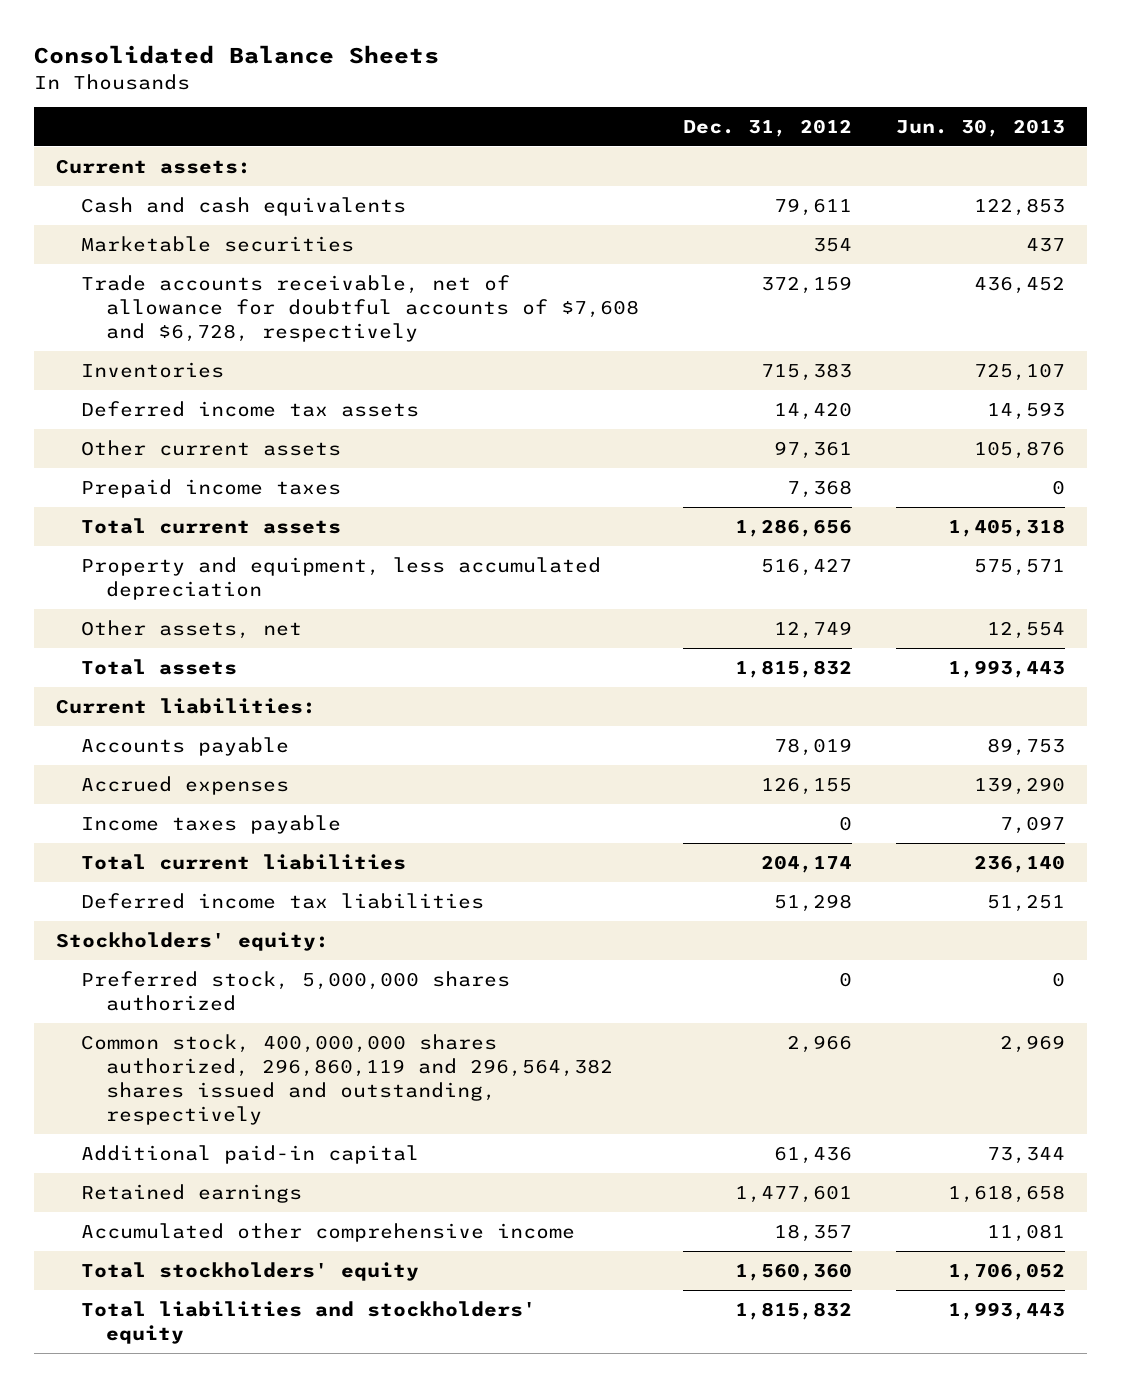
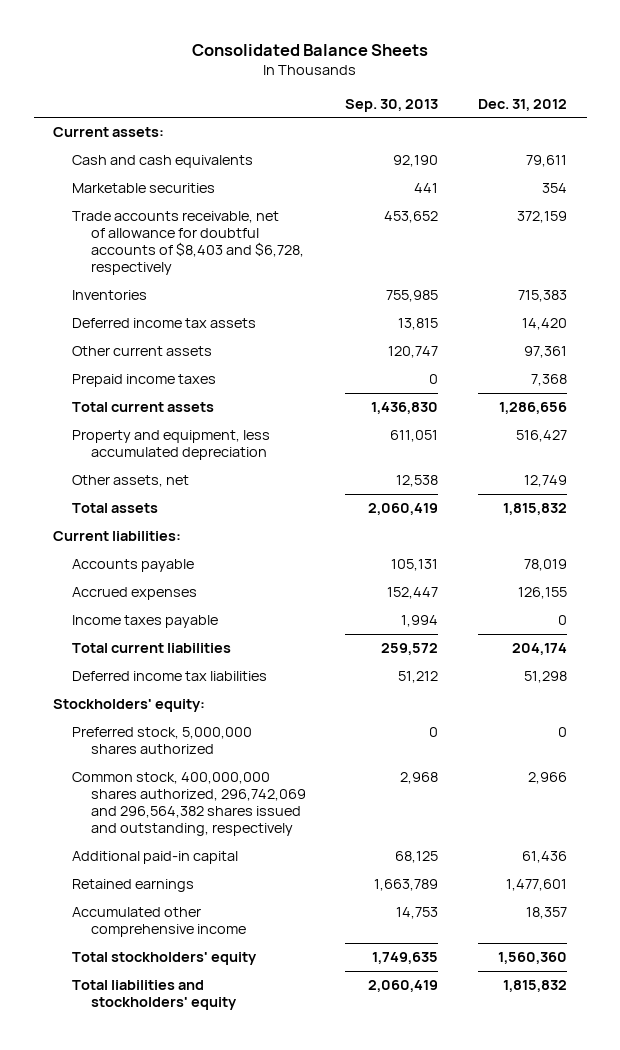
[896,119,1066,138] Jun. 30, 2013 -> none
none -> [345,98,439,112] Sep. 30, 2013
[81,274,640,342] Trade accounts receivable, net of allowance for doubtful accounts of $7,608 and $6,728, respectively -> [71,211,304,276] Trade accounts receivable, net of allowance for doubtful accounts of $8,403 and $6,728, respectively
[81,1033,614,1125] Common stock, 400,000,000 shares authorized, 296,860,119 and 296,564,382 shares issued and outstanding, respectively -> [71,772,306,837] Common stock, 400,000,000 shares authorized, 296,742,069 and 296,564,382 shares issued and outstanding, respectively

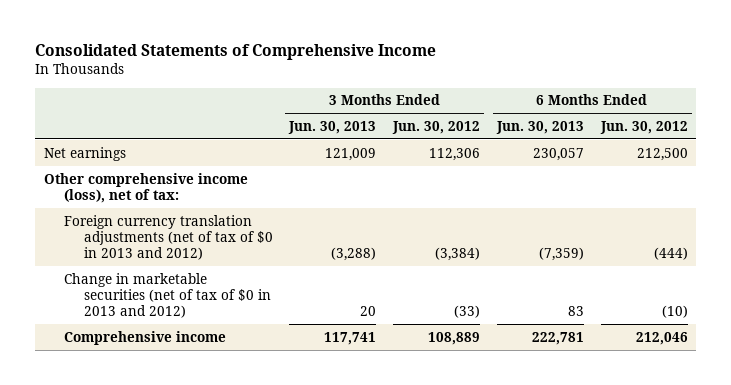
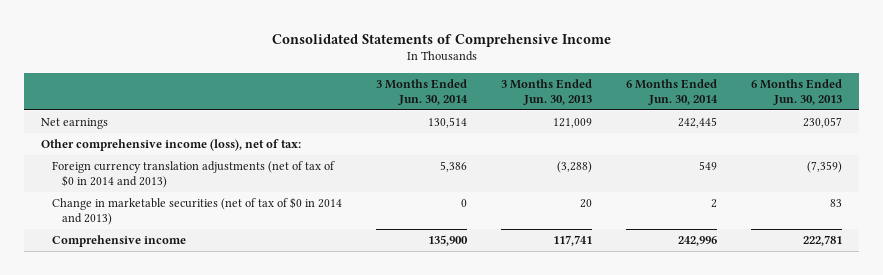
[392,120,481,134] Jun. 30, 2012 -> none
[599,120,688,134] Jun. 30, 2012 -> none
none -> [375,78,468,105] 3 Months Ended Jun. 30, 2014
none -> [625,78,718,105] 6 Months Ended Jun. 30, 2014
[63,214,273,260] Foreign currency translation adjustments (net of tax of $0 in 2013 and 2012) -> [51,160,335,189] Foreign currency translation adjustments (net of tax of $0 in 2014 and 2013)
[63,272,271,318] Change in marketable securities (net of tax of $0 in 2013 and 2012) -> [51,196,342,226] Change in marketable securities (net of tax of $0 in 2014 and 2013)

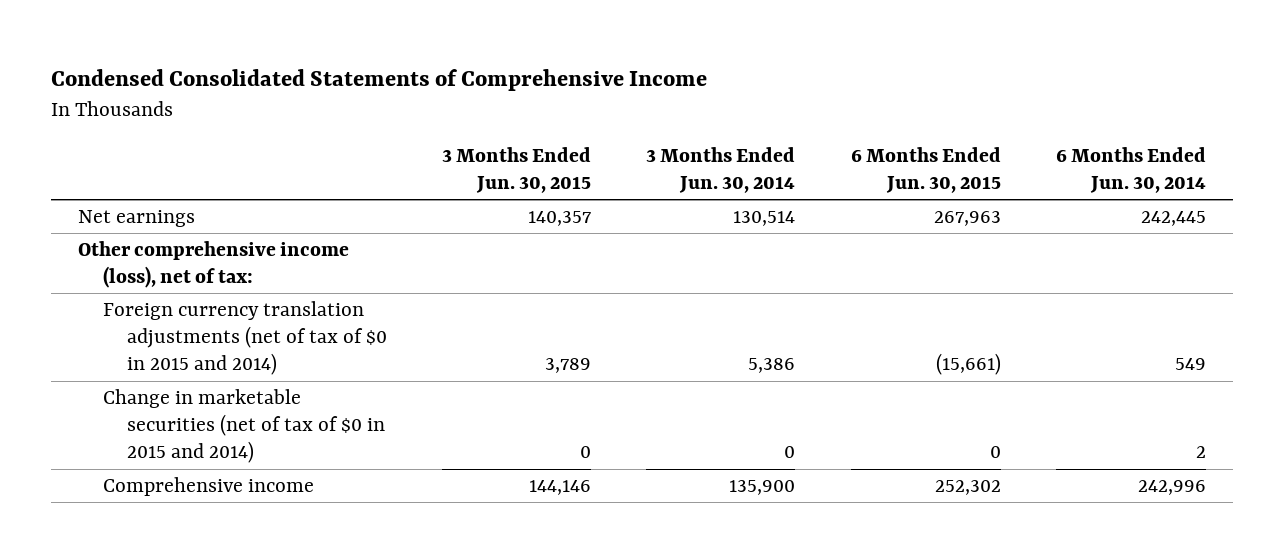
[271,33,611,47] Consolidated Statements of Comprehensive Income -> [50,68,707,91] Condensed Consolidated Statements of Comprehensive Income
[500,78,592,105] 3 Months Ended Jun. 30, 2013 -> none
[750,78,842,105] 6 Months Ended Jun. 30, 2013 -> none
none -> [442,146,592,193] 3 Months Ended Jun. 30, 2015
none -> [850,146,1001,193] 6 Months Ended Jun. 30, 2015
[51,160,335,189] Foreign currency translation adjustments (net of tax of $0 in 2014 and 2013) -> [102,301,388,376] Foreign currency translation adjustments (net of tax of $0 in 2015 and 2014)
[51,196,342,226] Change in marketable securities (net of tax of $0 in 2014 and 2013) -> [102,389,386,464] Change in marketable securities (net of tax of $0 in 2015 and 2014)

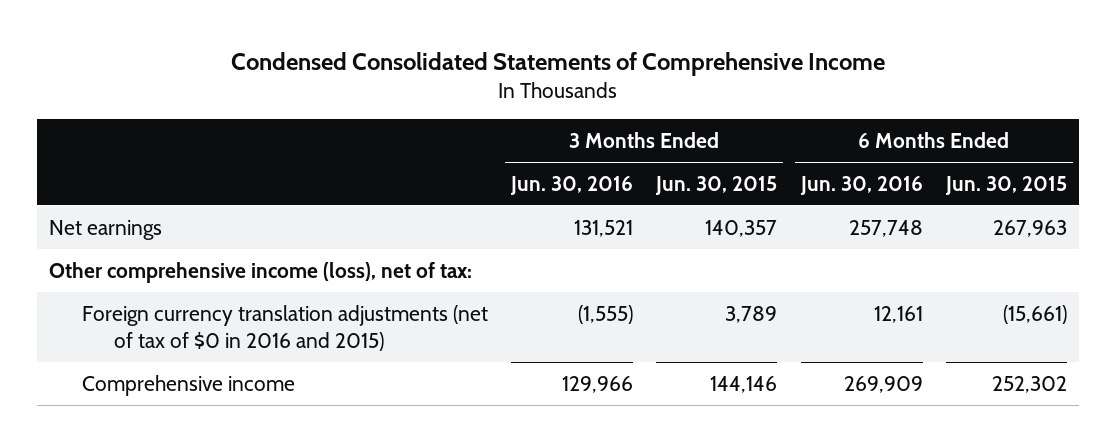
[646,146,796,193] 3 Months Ended Jun. 30, 2014 -> none
[1055,146,1206,193] 6 Months Ended Jun. 30, 2014 -> none
none -> [509,175,633,195] Jun. 30, 2016
none -> [799,175,923,195] Jun. 30, 2016
[102,389,386,464] Change in marketable securities (net of tax of $0 in 2015 and 2014) -> none
[102,301,388,376] Foreign currency translation adjustments (net of tax of $0 in 2015 and 2014) -> [81,304,488,351] Foreign currency translation adjustments (net of tax of $0 in 2016 and 2015)

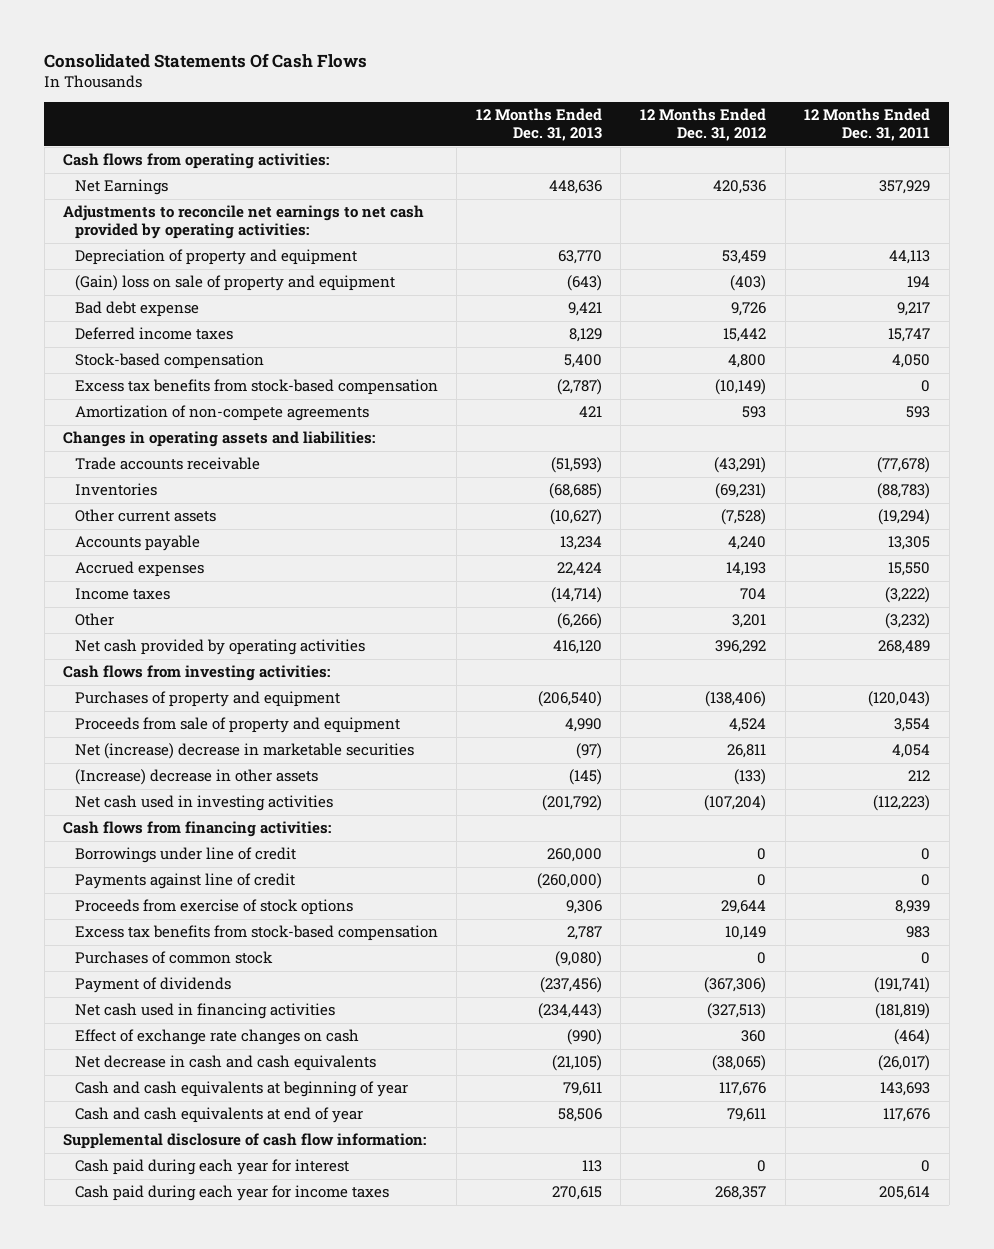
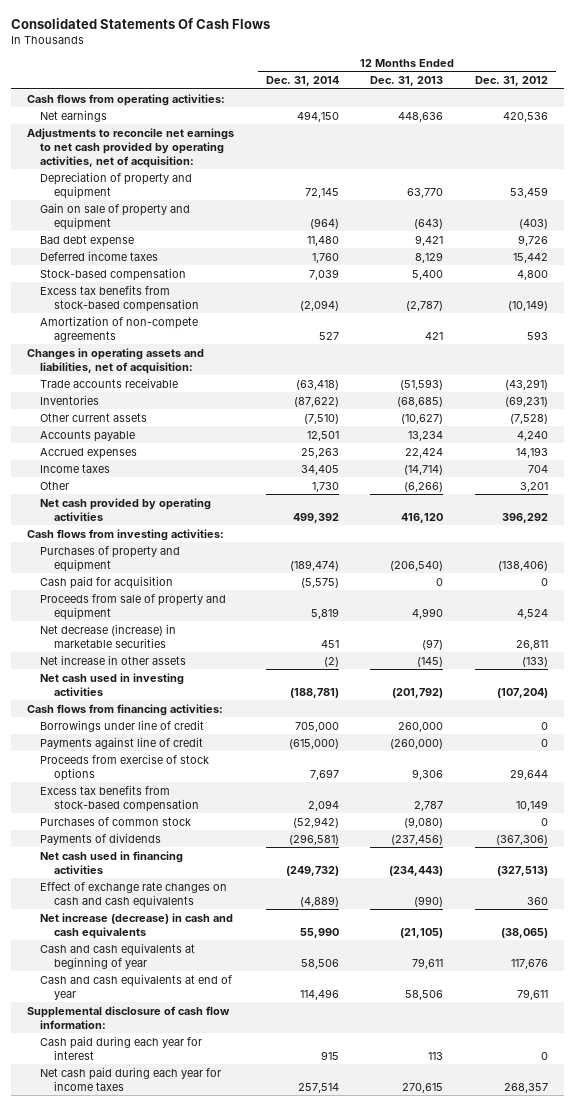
[804,108,931,142] 12 Months Ended Dec. 31, 2011 -> none
none -> [265,76,339,87] Dec. 31, 2014
[74,179,168,196] Net Earnings -> [40,109,108,122] Net earnings
[63,205,425,240] Adjustments to reconcile net earnings to net cash provided by operating activities: -> [27,127,235,168] Adjustments to reconcile net earnings to net cash provided by operating activities, net of acquisition:
[74,275,395,292] (Gain) loss on sale of property and equipment -> [40,202,191,230] Gain on sale of property and equipment
[63,431,376,448] Changes in operating assets and liabilities: -> [27,347,205,374] Changes in operating assets and liabilities, net of acquisition:
none -> [40,575,174,589] Cash paid for acquisition
[74,743,414,760] Net (increase) decrease in marketable securities -> [40,623,177,648] Net decrease (increase) in marketable securities
[74,769,318,786] (Increase) decrease in other assets -> [40,654,187,665] Net increase in other assets
[74,977,231,994] Payment of dividends -> [40,832,162,845] Payments of dividends
[74,1029,359,1046] Effect of exchange rate changes on cash -> [40,881,228,908] Effect of exchange rate changes on cash and cash equivalents
[74,1055,376,1072] Net decrease in cash and cash equivalents -> [40,912,234,939] Net increase (decrease) in cash and cash equivalents
[74,1185,389,1202] Cash paid during each year for income taxes -> [40,1066,222,1091] Net cash paid during each year for income taxes

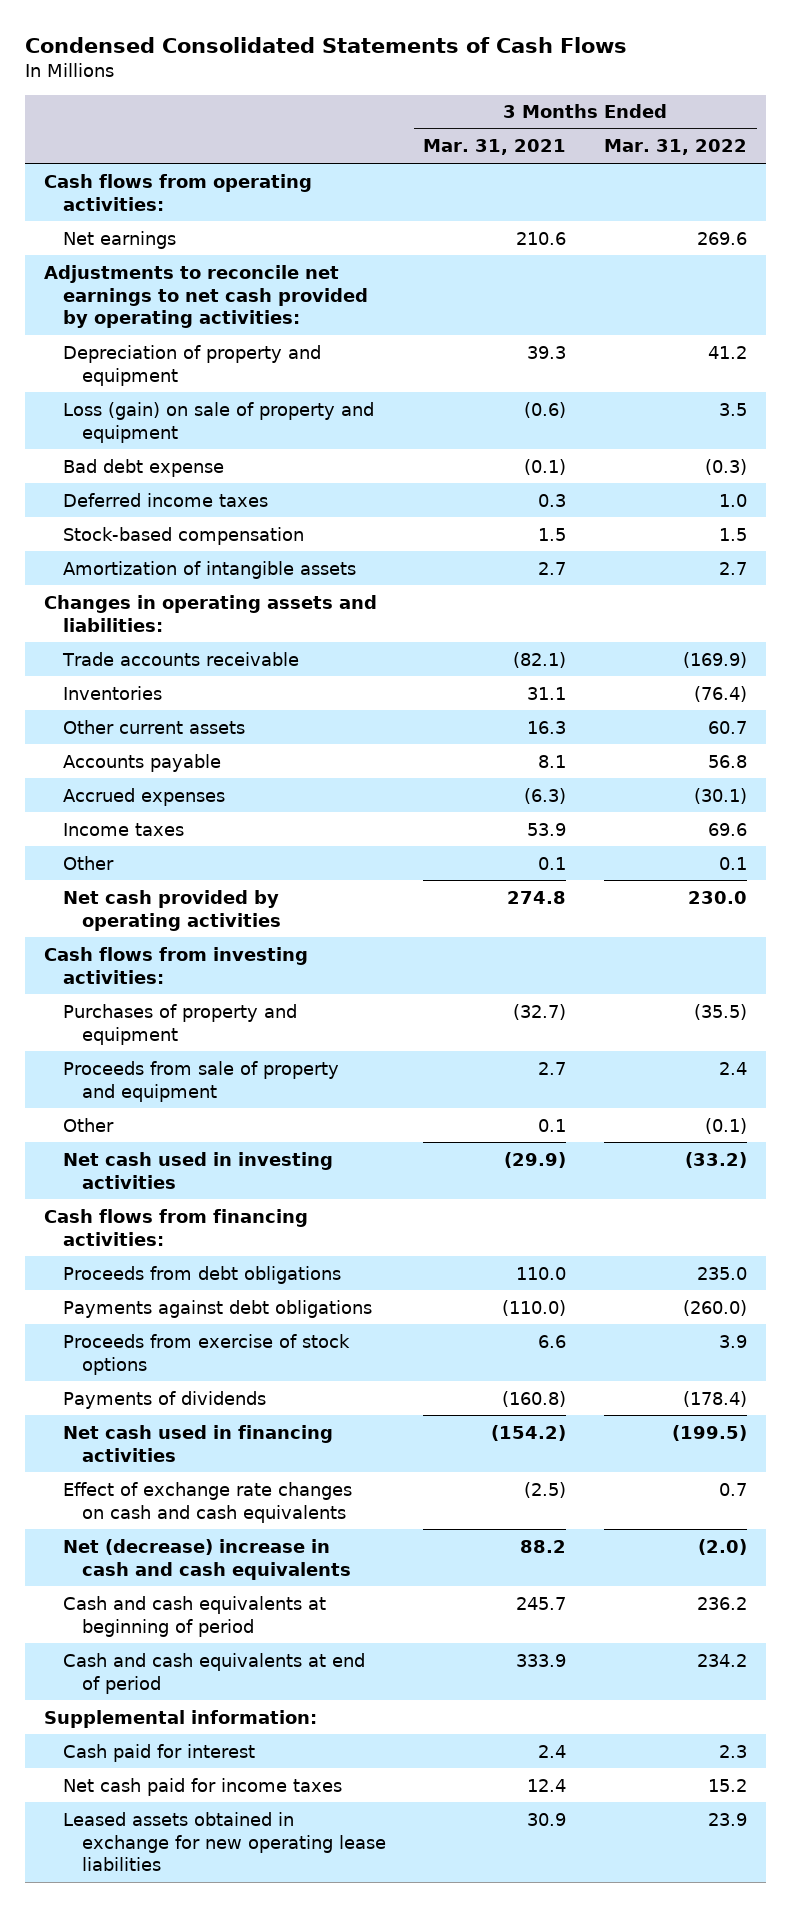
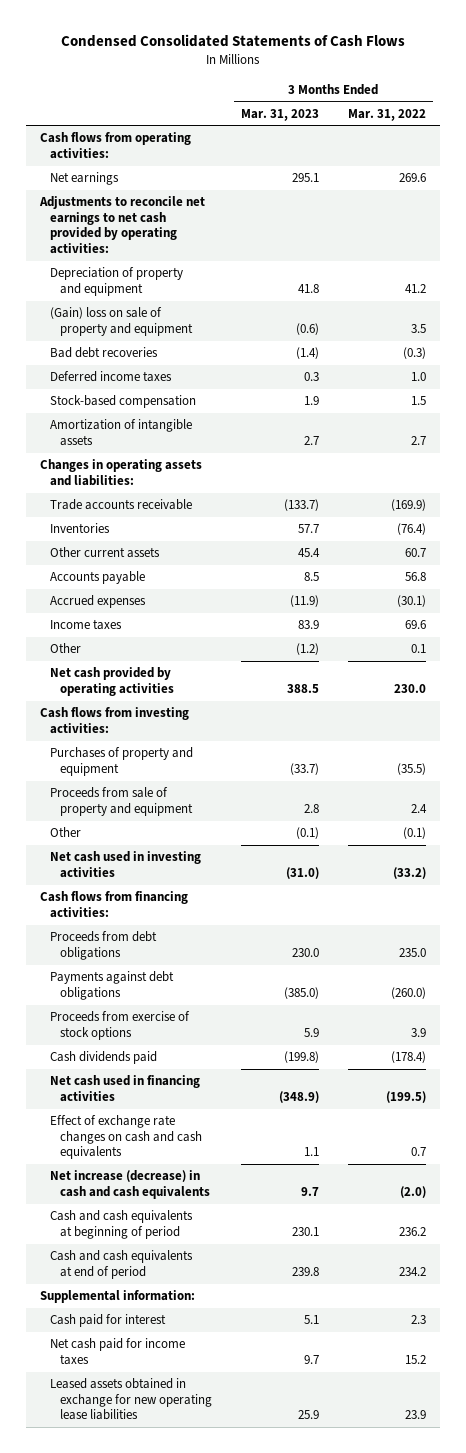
[423,139,567,156] Mar. 31, 2021 -> none
none -> [240,108,319,121] Mar. 31, 2023
[62,401,374,443] Loss (gain) on sale of property and equipment -> [50,307,194,336] (Gain) loss on sale of property and equipment
[62,458,224,477] Bad debt expense -> [50,347,159,359] Bad debt recoveries
[62,1390,266,1409] Payments of dividends -> [50,1051,158,1065] Cash dividends paid
[62,1538,351,1580] Net (decrease) increase in cash and cash equivalents -> [50,1170,211,1199] Net increase (decrease) in cash and cash equivalents

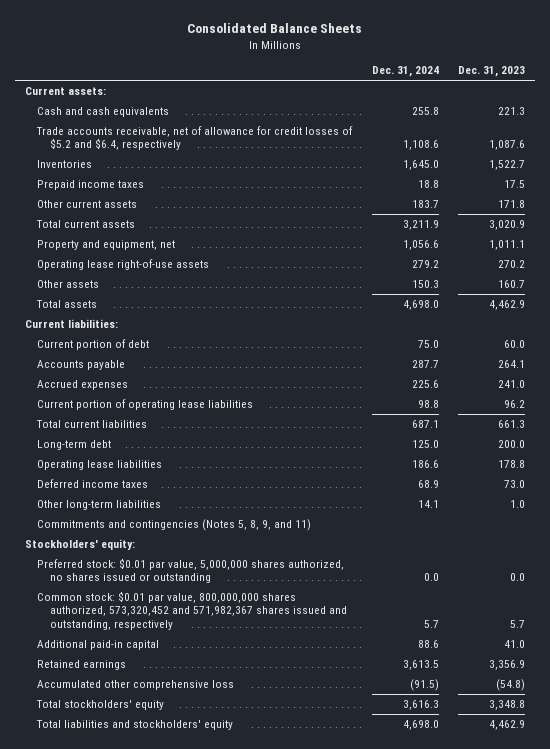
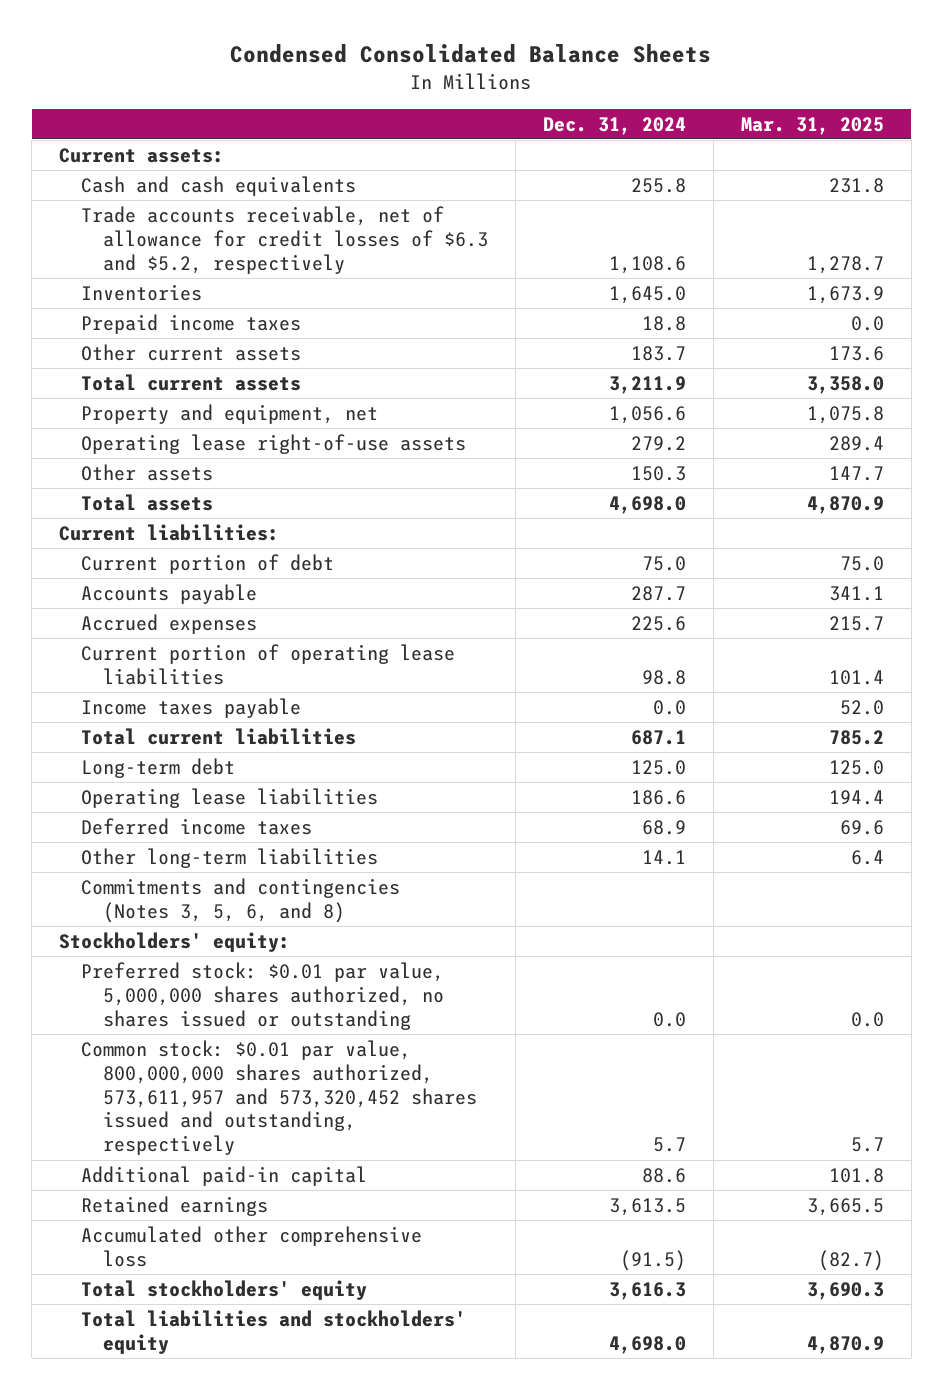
[187,23,363,34] Consolidated Balance Sheets -> [230,44,712,64] Condensed Consolidated Balance Sheets
[458,66,526,78] Dec. 31, 2023 -> none
none -> [740,116,884,135] Mar. 31, 2025
[36,126,354,151] Trade accounts receivable, net of allowance for credit losses of $5.2 and $6.4, respectively -> [81,206,489,274] Trade accounts receivable, net of allowance for credit losses of $6.3 and $5.2, respectively
none -> [81,698,302,719] Income taxes payable
[37,519,312,532] Commitments and contingencies (Notes 5, 8, 9, and 11) -> [81,878,401,923] Commitments and contingencies (Notes 3, 5, 6, and 8)
[37,591,347,630] Common stock: $0.01 par value, 800,000,000 shares authorized, 573,320,452 and 571,982,367 shares issued and outstanding, respectively -> [81,1040,478,1156] Common stock: $0.01 par value, 800,000,000 shares authorized, 573,611,957 and 573,320,452 shares issued and outstanding, respectively

